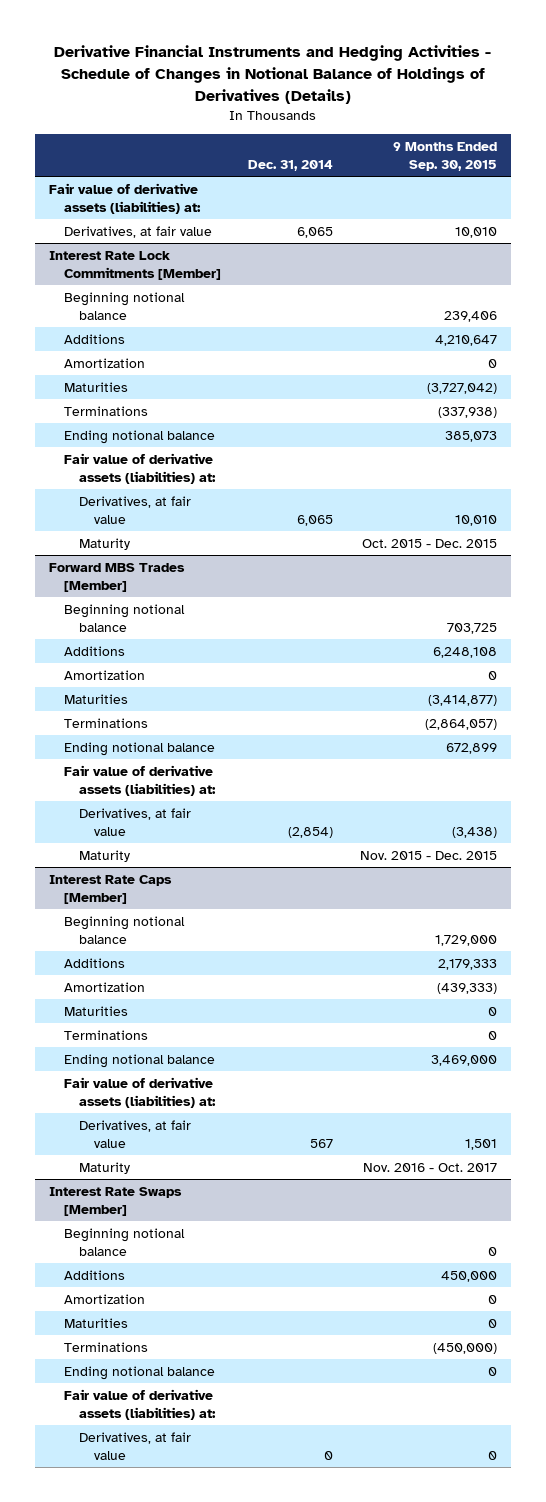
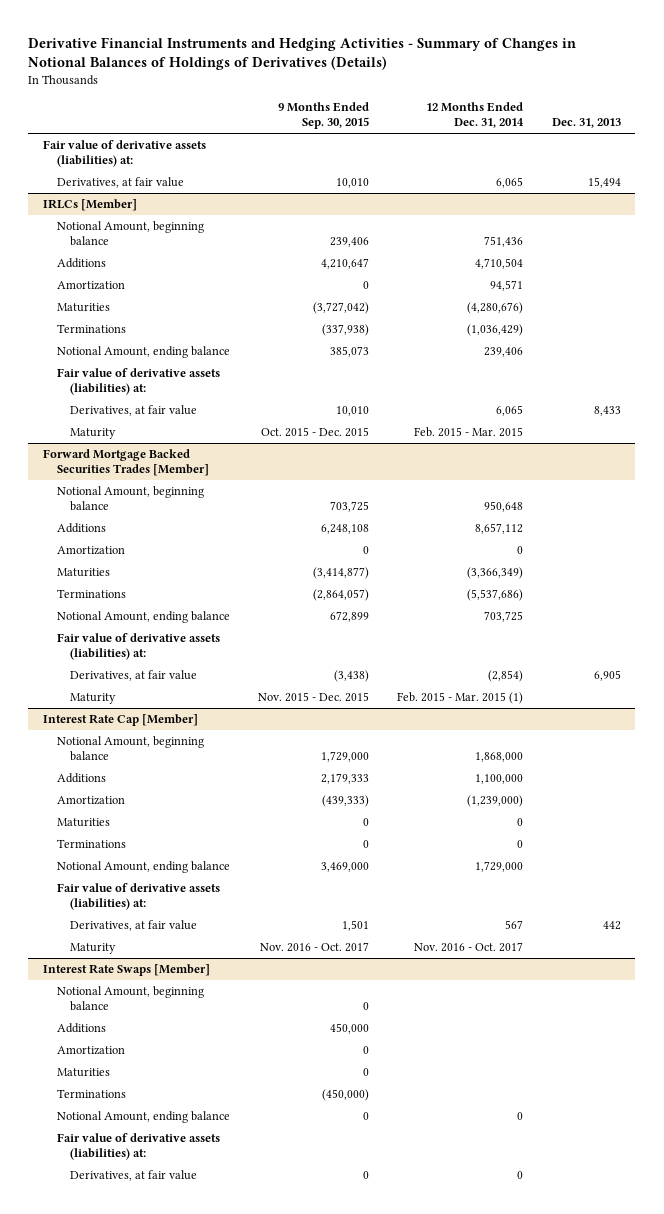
[54,45,492,104] Derivative Financial Instruments and Hedging Activities - Schedule of Changes in Notional Balance of Holdings of Derivatives (Details) -> [28,36,577,71] Derivative Financial Instruments and Hedging Activities - Summary of Changes in Notional Balances of Holdings of Derivatives (Details)
[248,159,334,171] Dec. 31, 2014 -> none
none -> [426,102,525,129] 12 Months Ended Dec. 31, 2014
none -> [551,118,621,129] Dec. 31, 2013
[48,250,222,280] Interest Rate Lock Commitments [Member] -> [42,198,137,211] IRLCs [Member]
[64,291,186,320] Beginning notional balance -> [56,220,204,246] Notional Amount, beginning balance
[64,429,216,444] Ending notional balance -> [56,345,230,358] Notional Amount, ending balance
[48,562,185,592] Forward MBS Trades [Member] -> [42,448,209,476] Forward Mortgage Backed Securities Trades [Member]
[64,603,186,632] Beginning notional balance -> [56,485,204,511] Notional Amount, beginning balance
[64,741,216,756] Ending notional balance -> [56,610,230,623] Notional Amount, ending balance
[48,874,172,904] Interest Rate Caps [Member] -> [42,713,198,726] Interest Rate Cap [Member]
[64,915,186,944] Beginning notional balance -> [56,735,204,761] Notional Amount, beginning balance
[64,1053,216,1068] Ending notional balance -> [56,860,230,873] Notional Amount, ending balance
[64,1227,186,1256] Beginning notional balance -> [56,985,204,1011] Notional Amount, beginning balance
[64,1365,216,1380] Ending notional balance -> [56,1110,230,1123] Notional Amount, ending balance

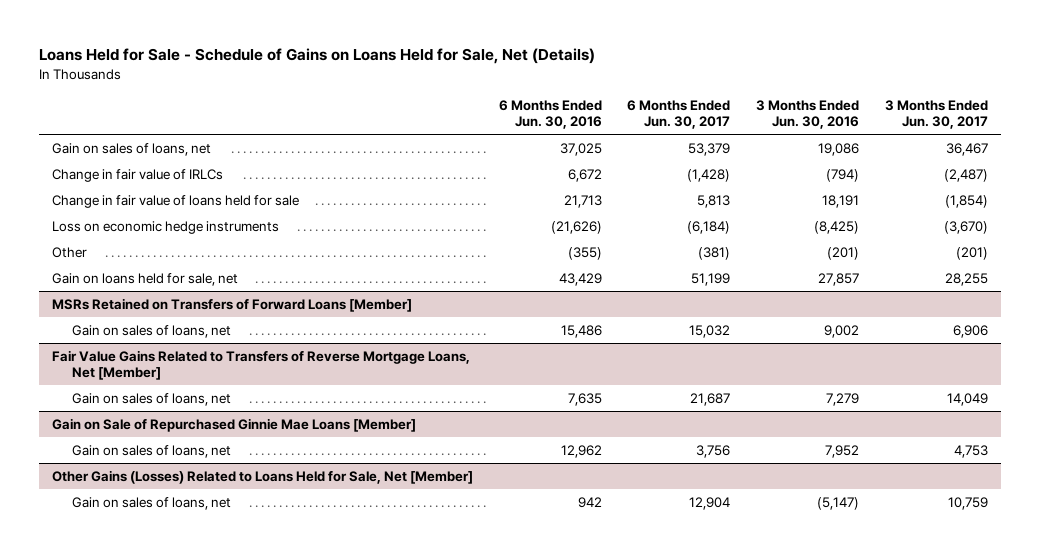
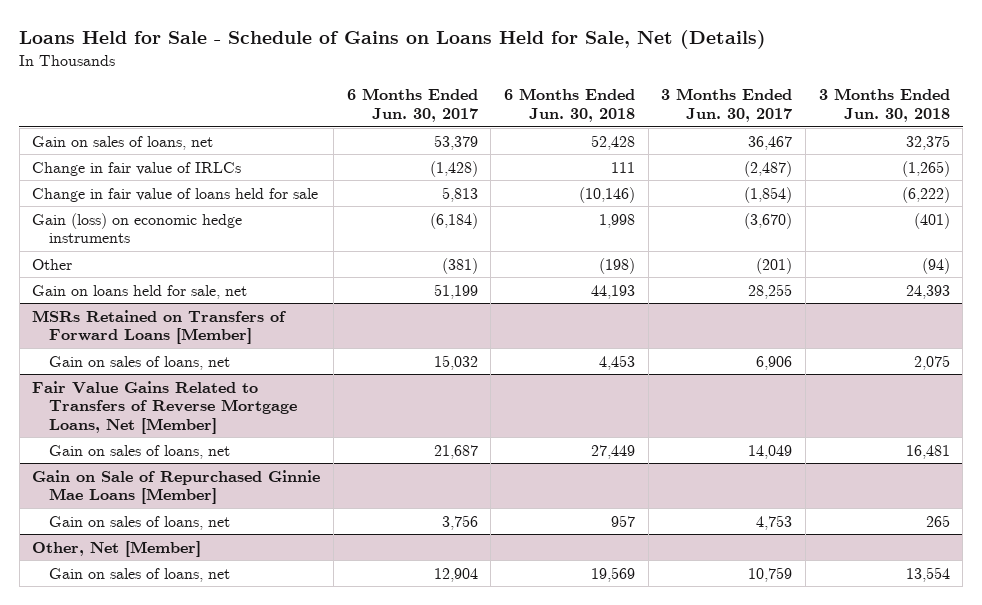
[498,100,602,129] 6 Months Ended Jun. 30, 2016 -> none
[756,100,860,129] 3 Months Ended Jun. 30, 2016 -> none
none -> [504,88,636,122] 6 Months Ended Jun. 30, 2018
none -> [818,88,950,122] 3 Months Ended Jun. 30, 2018
[52,221,280,235] Loss on economic hedge instruments -> [32,212,243,244] Gain (loss) on economic hedge instruments
[52,470,474,485] Other Gains (Losses) Related to Loans Held for Sale, Net [Member] -> [32,540,202,557] Other, Net [Member]

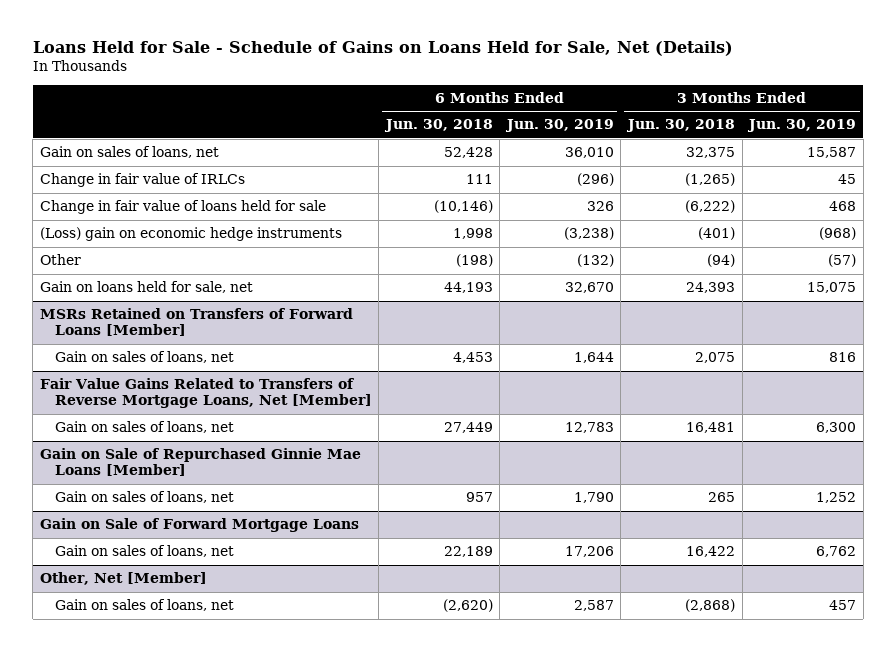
[346,88,478,122] 6 Months Ended Jun. 30, 2017 -> none
[661,88,793,122] 3 Months Ended Jun. 30, 2017 -> none
none -> [504,119,614,133] Jun. 30, 2019
none -> [747,119,857,133] Jun. 30, 2019
[32,212,243,244] Gain (loss) on economic hedge instruments -> [39,227,342,242] (Loss) gain on economic hedge instruments
none -> [39,518,359,533] Gain on Sale of Forward Mortgage Loans
none -> [54,545,234,558] Gain on sales of loans, net
[591,566,636,582] 19,569 -> [442,599,493,613] (2,620)
[905,566,950,582] 13,554 -> [685,599,736,613] (2,868)

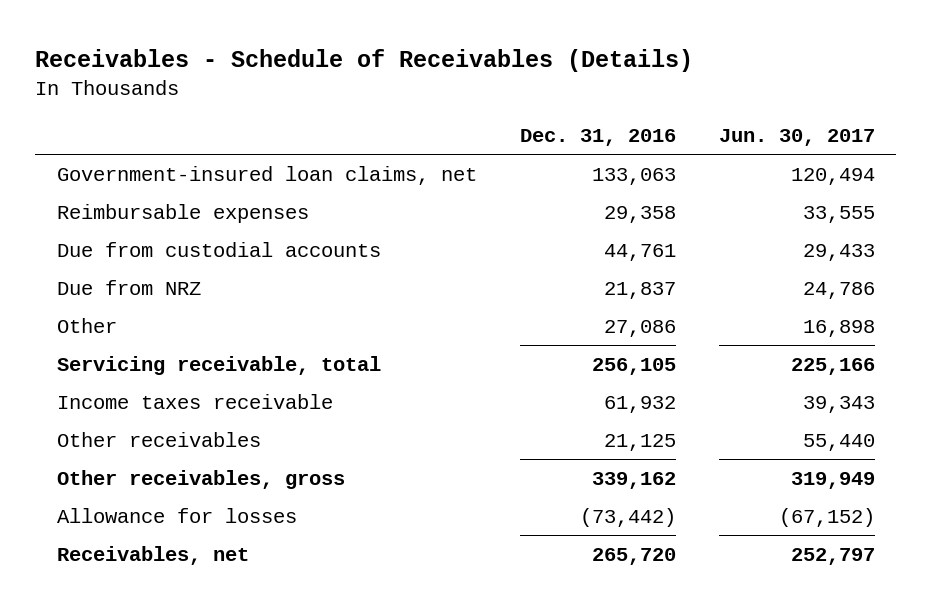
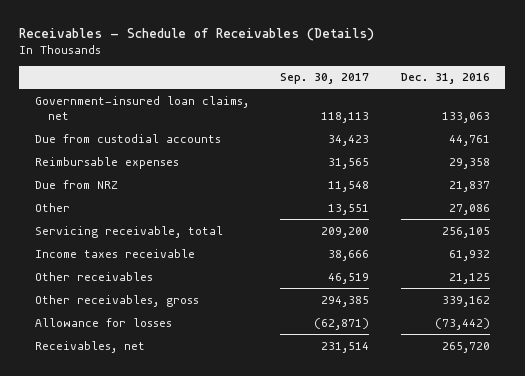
[718,128,875,146] Jun. 30, 2017 -> none
none -> [280,73,370,85] Sep. 30, 2017
[56,203,309,223] Reimbursable expenses -> [35,156,180,169] Reimbursable expenses

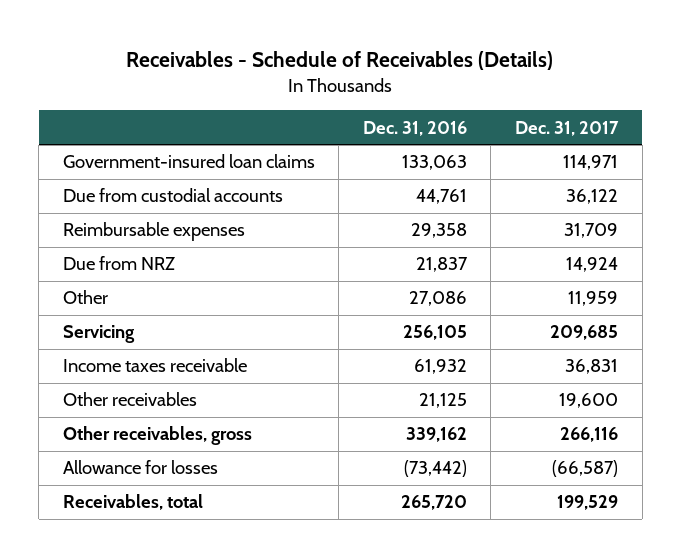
[280,73,370,85] Sep. 30, 2017 -> none
none -> [514,120,619,136] Dec. 31, 2017
[35,95,250,120] Government-insured loan claims, net -> [62,154,315,169] Government-insured loan claims
[35,225,224,238] Servicing receivable, total -> [62,325,135,344] Servicing
[35,340,146,353] Receivables, net -> [62,494,203,511] Receivables, total

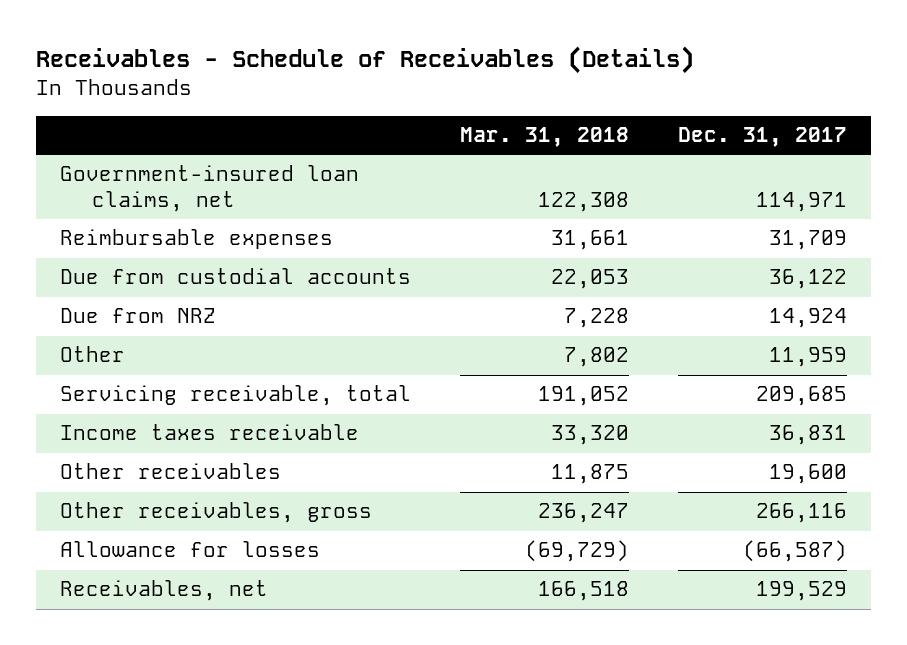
[362,120,467,136] Dec. 31, 2016 -> none
none -> [460,127,630,148] Mar. 31, 2018
[62,154,315,169] Government-insured loan claims -> [60,165,360,212] Government-insured loan claims, net
[62,188,283,203] Due from custodial accounts -> [60,268,412,285] Due from custodial accounts
[62,325,135,344] Servicing -> [60,385,412,407] Servicing receivable, total
[62,494,203,511] Receivables, total -> [60,580,269,602] Receivables, net

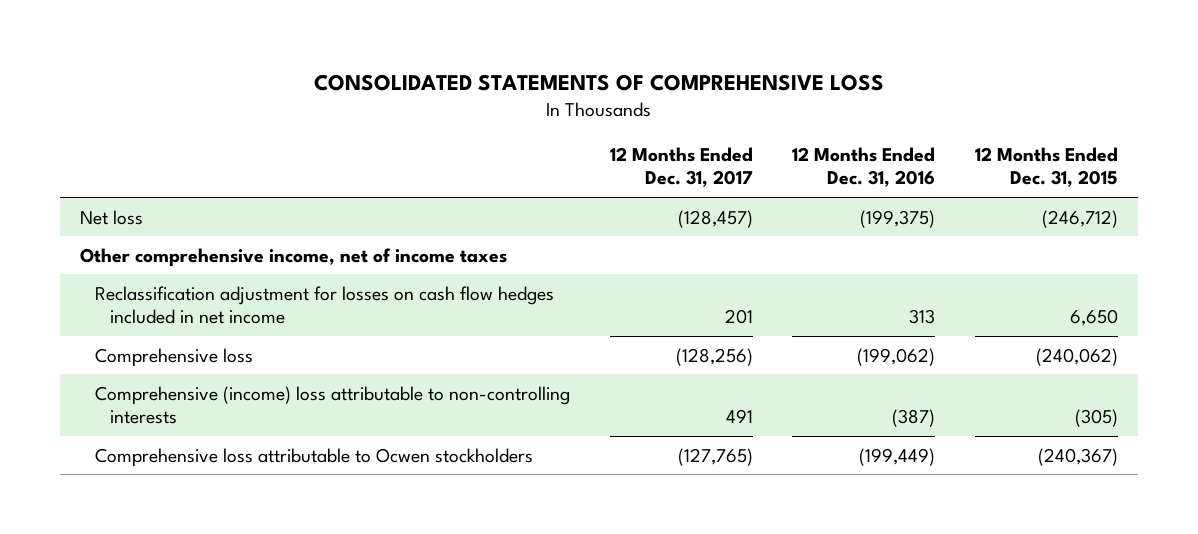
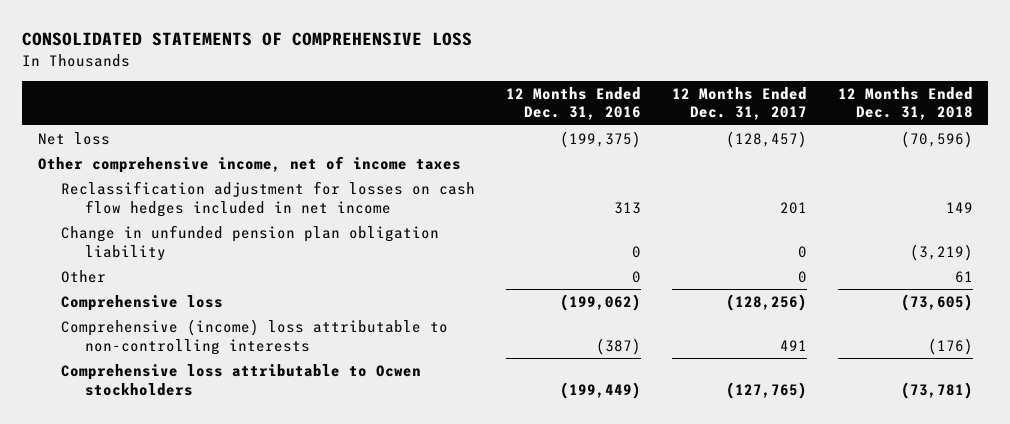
[975,146,1119,188] 12 Months Ended Dec. 31, 2015 -> none
none -> [837,86,973,121] 12 Months Ended Dec. 31, 2018
none -> [61,224,440,261] Change in unfunded pension plan obligation liability
none -> [61,269,107,283] Other

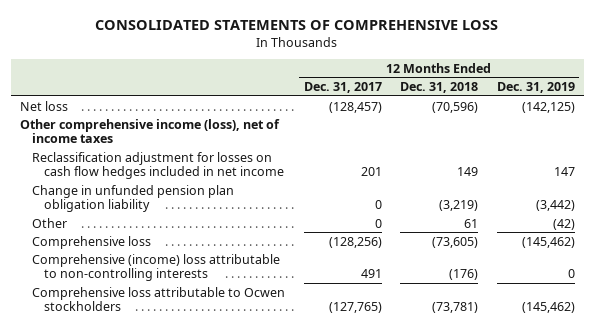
[505,86,641,121] 12 Months Ended Dec. 31, 2016 -> none
none -> [496,82,575,94] Dec. 31, 2019
[37,155,461,173] Other comprehensive income, net of income taxes -> [19,118,280,144] Other comprehensive income (loss), net of income taxes

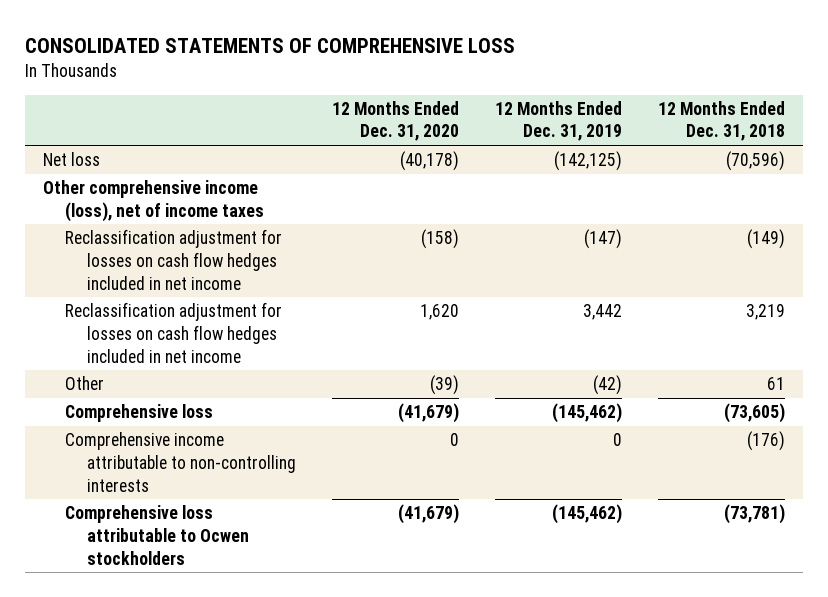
[303,82,382,94] Dec. 31, 2017 -> none
none -> [331,100,459,142] 12 Months Ended Dec. 31, 2020
[32,184,235,213] Change in unfunded pension plan obligation liability -> none
[457,167,479,177] 149 -> [746,229,785,250] (149)
[553,167,575,177] 147 -> [583,229,622,250] (147)
none -> [65,302,283,363] Reclassification adjustment for losses on cash flow hedges included in net income
[32,253,281,282] Comprehensive (income) loss attributable to non-controlling interests -> [65,432,296,492] Comprehensive income attributable to non-controlling interests

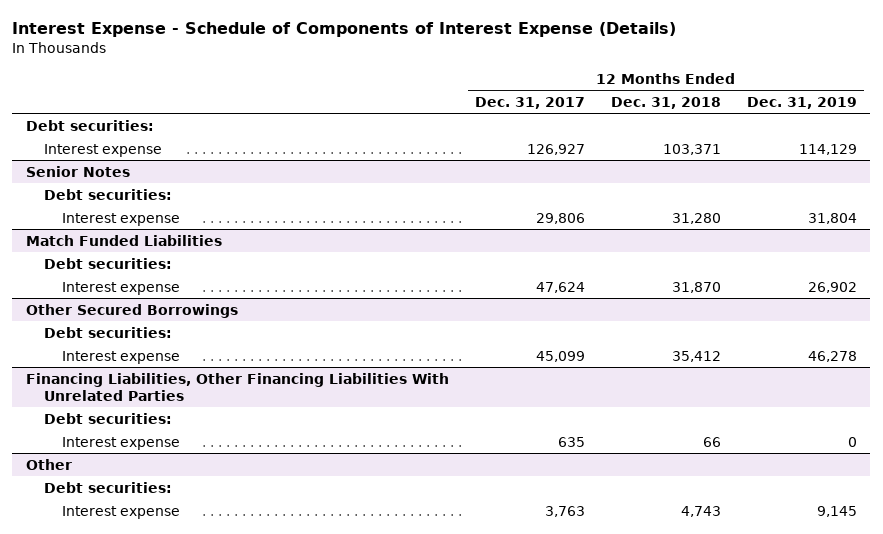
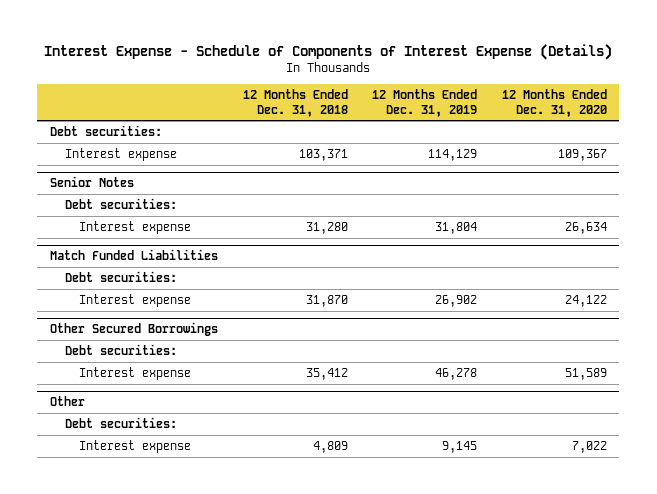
[474,96,585,109] Dec. 31, 2017 -> none
none -> [502,89,608,117] 12 Months Ended Dec. 31, 2020
[25,372,449,401] Financing Liabilities, Other Financing Liabilities With Unrelated Parties -> none
[44,412,173,424] Debt securities: -> none
[62,436,181,450] Interest expense -> none
[680,505,721,517] 4,743 -> [312,441,348,454] 4,809

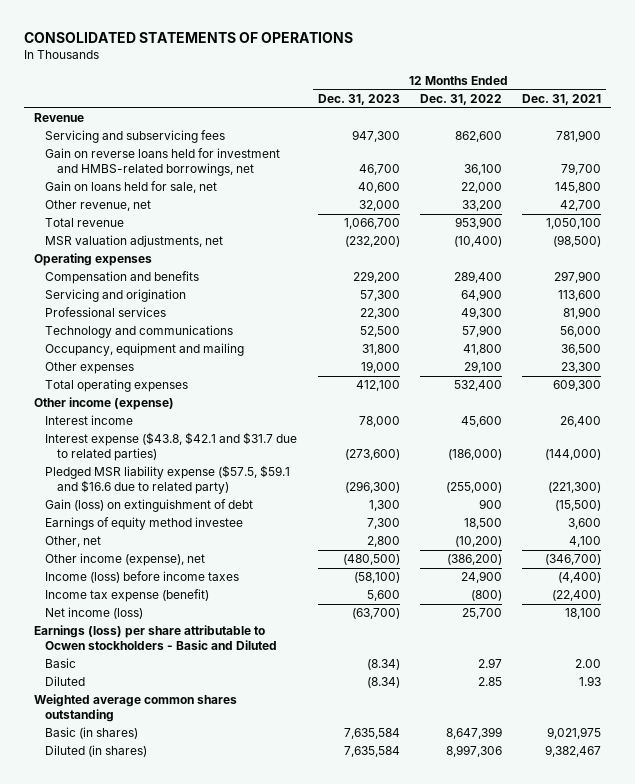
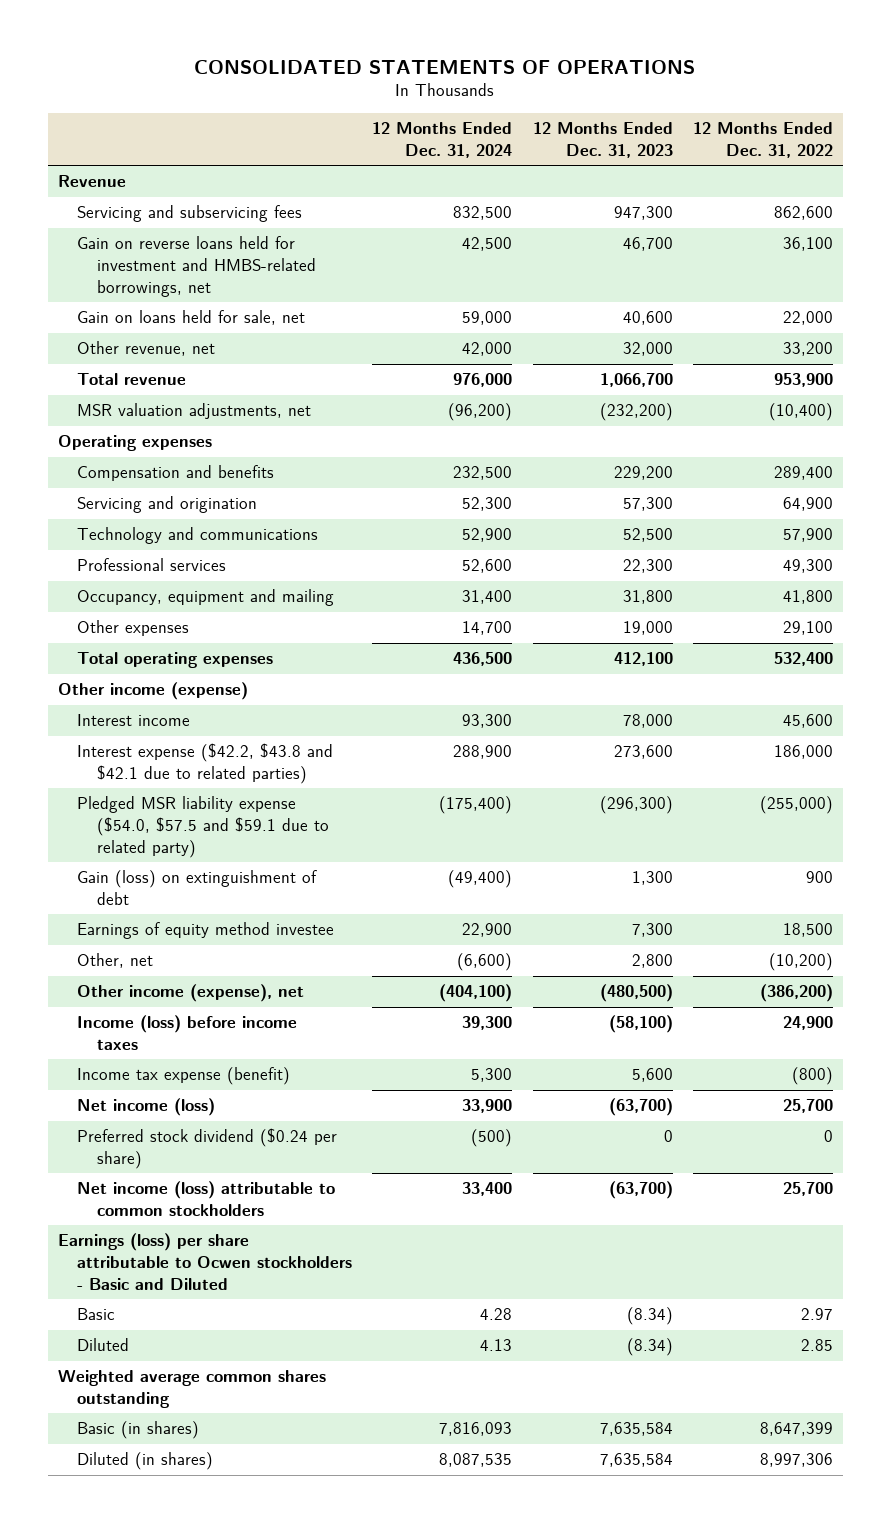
[521,94,601,106] Dec. 31, 2021 -> none
none -> [372,122,513,159] 12 Months Ended Dec. 31, 2024
[45,307,167,318] Professional services -> [77,558,227,572] Professional services
[45,432,298,462] Interest expense ($43.8, $42.1 and $31.7 due to related parties) -> [77,743,334,784] Interest expense ($42.2, $43.8 and $42.1 due to related parties)
[344,449,400,461] (273,600) -> [613,745,673,760] 273,600
[447,449,502,461] (186,000) -> [773,745,833,760] 186,000
[45,465,291,495] Pledged MSR liability expense ($57.5, $59.1 and $16.6 due to related party) -> [77,796,330,858] Pledged MSR liability expense ($54.0, $57.5 and $59.1 due to related party)
none -> [77,1128,338,1169] Preferred stock dividend ($0.24 per share)
none -> [77,1181,336,1216] Net income (loss) attributable to common stockholders

